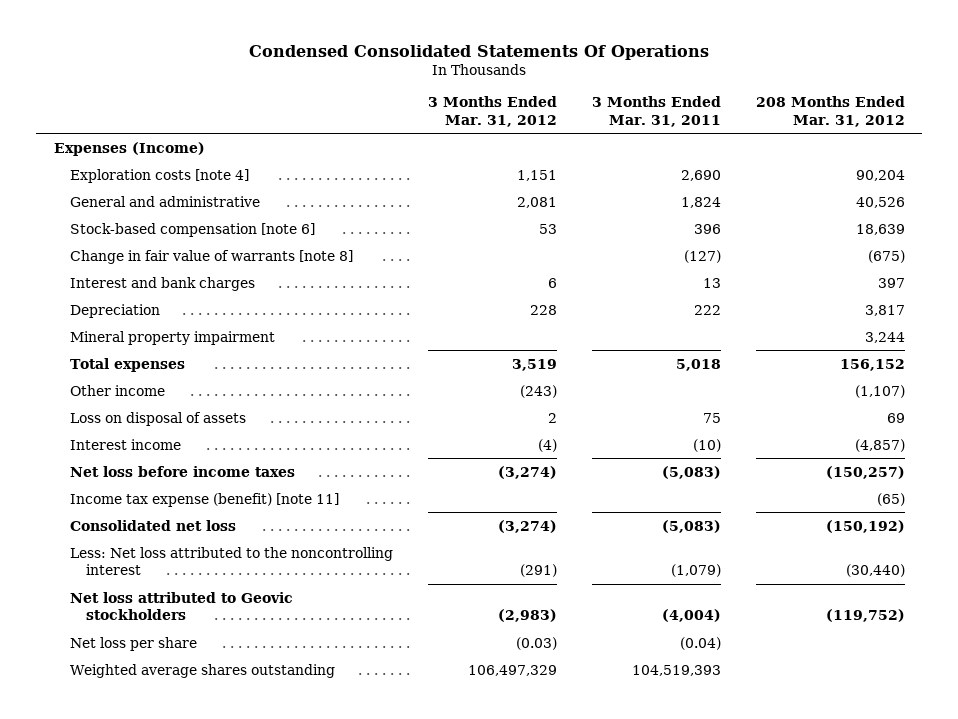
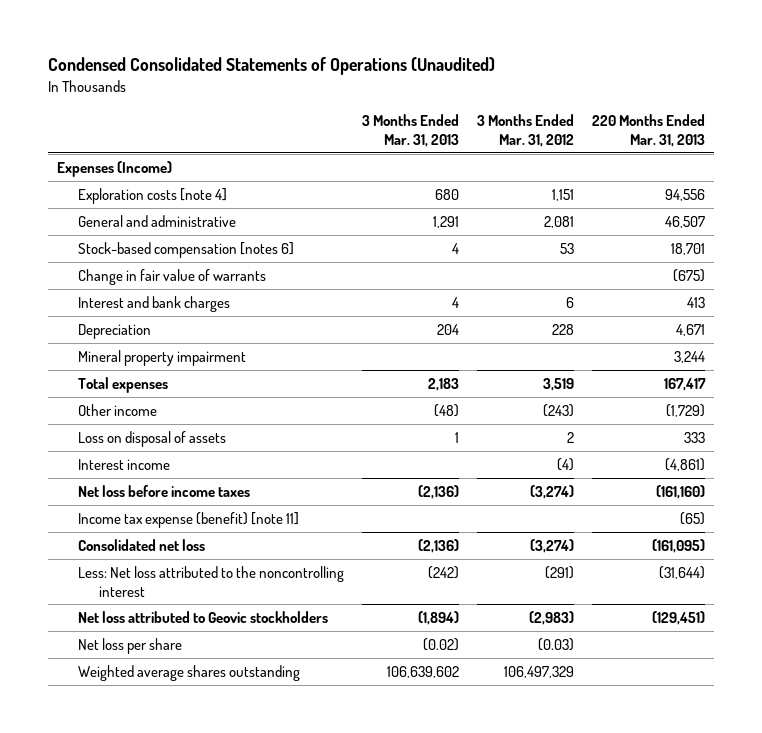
[249,45,710,61] Condensed Consolidated Statements Of Operations -> [47,57,495,76] Condensed Consolidated Statements of Operations (Unaudited)
[591,96,721,127] 3 Months Ended Mar. 31, 2011 -> none
[755,96,905,127] 208 Months Ended Mar. 31, 2012 -> none
none -> [361,113,459,147] 3 Months Ended Mar. 31, 2013
none -> [591,113,705,147] 220 Months Ended Mar. 31, 2013
[69,222,315,237] Stock-based compensation [note 6] -> [77,241,294,258] Stock-based compensation [notes 6]
[69,249,353,264] Change in fair value of warrants [note 8] -> [77,268,266,285] Change in fair value of warrants

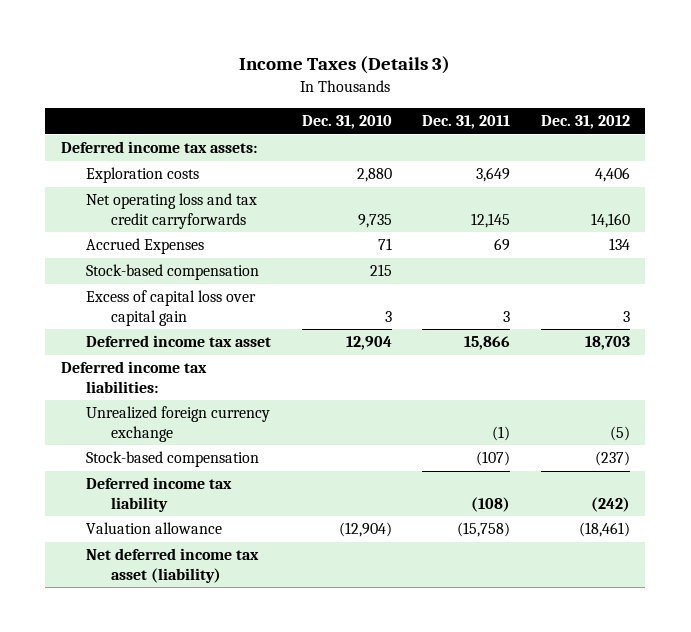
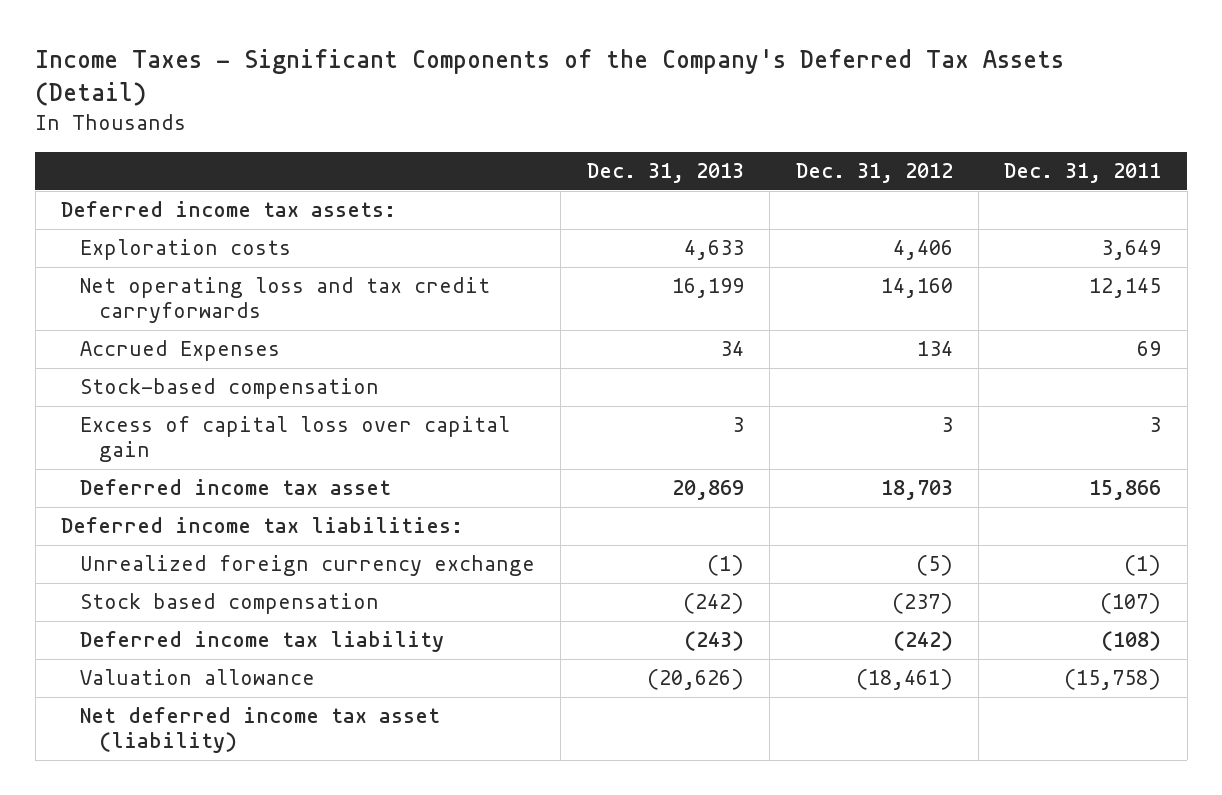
[239,56,451,75] Income Taxes (Details 3) -> [35,49,1065,107] Income Taxes - Significant Components of the Company's Deferred Tax Assets (Detail)
[301,115,392,130] Dec. 31, 2010 -> none
none -> [586,162,744,183] Dec. 31, 2013
[85,451,259,468] Stock-based compensation -> [80,593,380,615] Stock based compensation

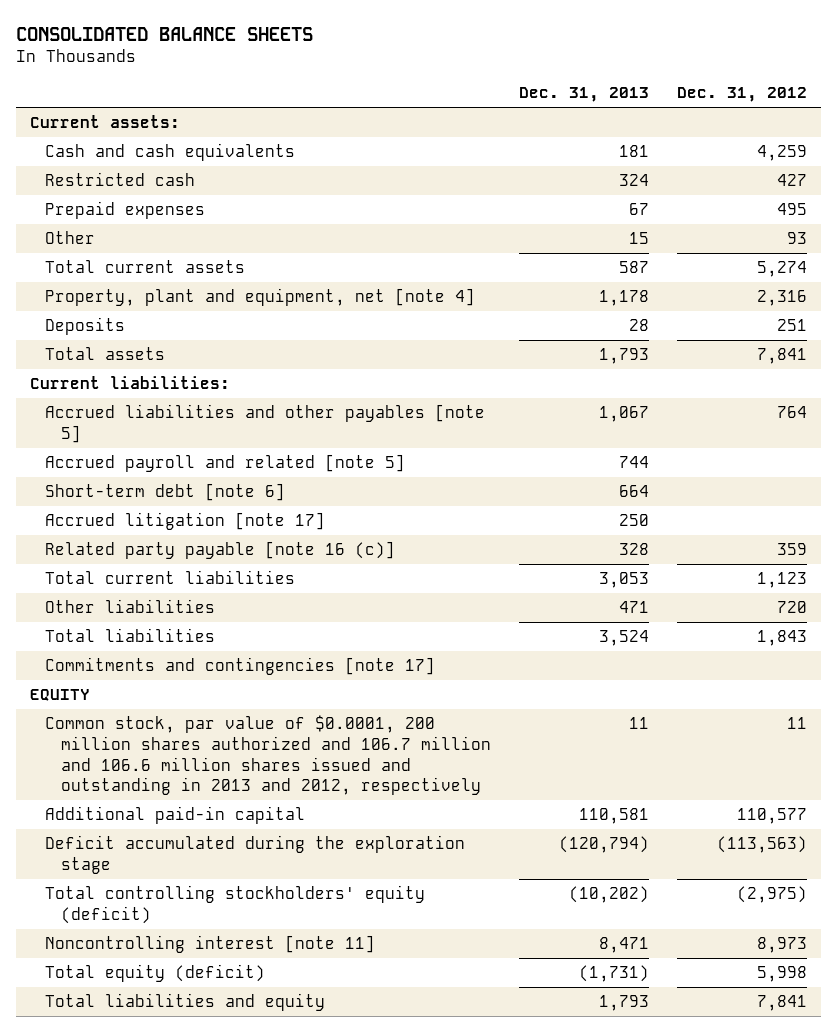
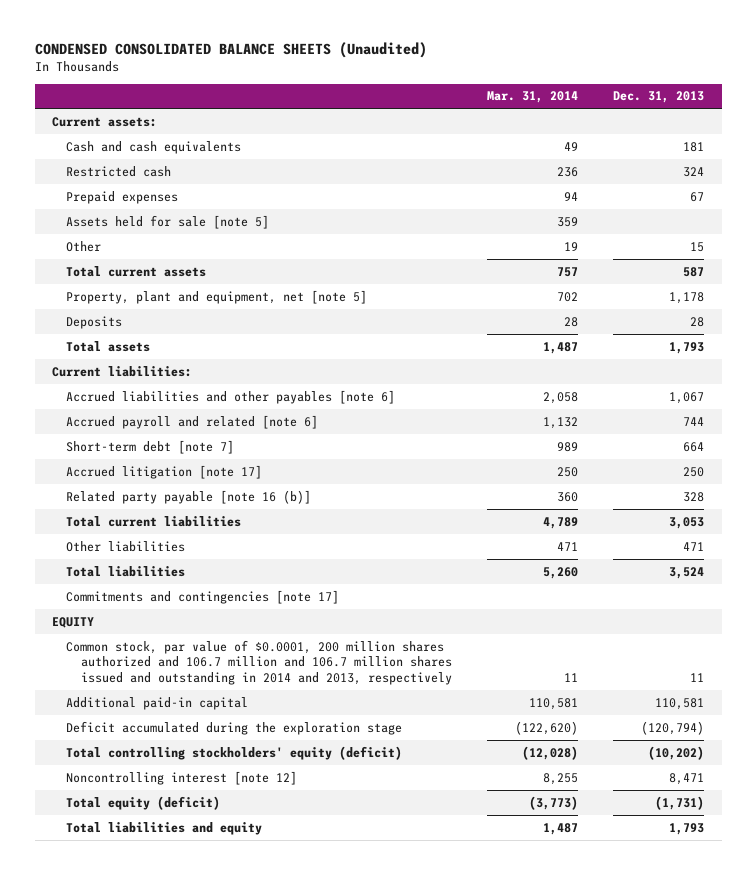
[15,26,313,41] CONSOLIDATED BALANCE SHEETS -> [34,42,427,59] CONDENSED CONSOLIDATED BALANCE SHEETS (Unaudited)
[677,87,808,103] Dec. 31, 2012 -> none
none -> [486,91,578,104] Mar. 31, 2014
none -> [66,214,270,229] Assets held for sale [note 5]
[45,288,476,307] Property, plant and equipment, net [note 4] -> [66,289,368,304] Property, plant and equipment, net [note 5]
[45,404,486,443] Accrued liabilities and other payables [note 5] -> [66,389,396,404] Accrued liabilities and other payables [note 6]
[45,454,406,473] Accrued payroll and related [note 5] -> [66,414,319,429] Accrued payroll and related [note 6]
[45,483,286,502] Short-term debt [note 6] -> [66,439,235,454] Short-term debt [note 7]
[45,541,396,560] Related party payable [note 16 (c)] -> [66,489,312,504] Related party payable [note 16 (b)]
[45,715,491,796] Common stock, par value of $0.0001, 200 million shares authorized and 106.7 million and 106.6 million shares issued and outstanding in 2013 and 2012, respectively -> [66,639,452,686] Common stock, par value of $0.0001, 200 million shares authorized and 106.7 million and 106.7 million shares issued and outstanding in 2014 and 2013, respectively
[45,935,376,954] Noncontrolling interest [note 11] -> [66,770,298,785] Noncontrolling interest [note 12]

